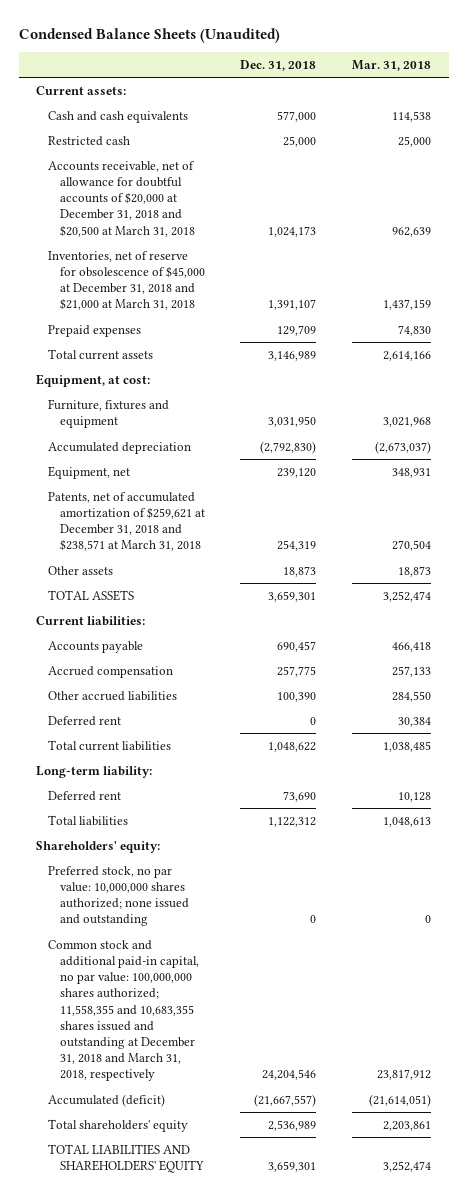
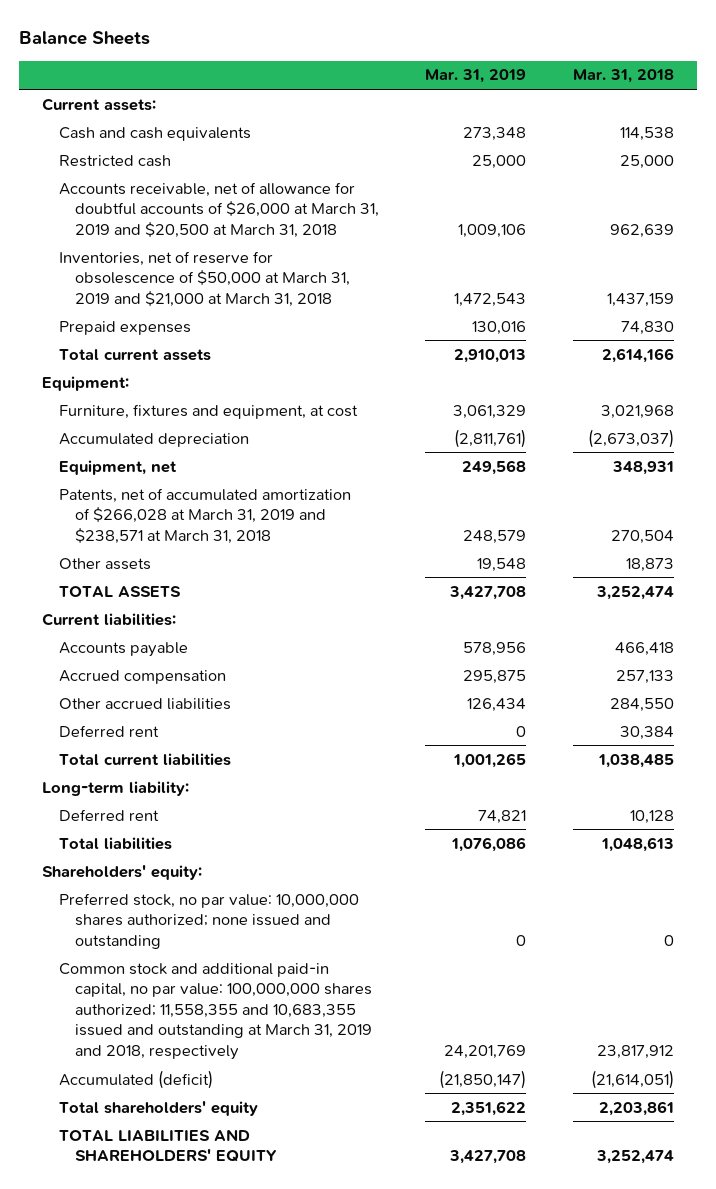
[18,27,280,43] Condensed Balance Sheets (Unaudited) -> [19,31,151,46] Balance Sheets
[240,59,317,71] Dec. 31, 2018 -> none
none -> [425,69,527,84] Mar. 31, 2019
[48,160,196,237] Accounts receivable, net of allowance for doubtful accounts of $20,000 at December 31, 2018 and $20,500 at March 31, 2018 -> [58,181,380,238] Accounts receivable, net of allowance for doubtful accounts of $26,000 at March 31, 2019 and $20,500 at March 31, 2018
[48,250,205,311] Inventories, net of reserve for obsolescence of $45,000 at December 31, 2018 and $21,000 at March 31, 2018 -> [58,250,351,307] Inventories, net of reserve for obsolescence of $50,000 at March 31, 2019 and $21,000 at March 31, 2018
[36,373,151,387] Equipment, at cost: -> [42,375,130,391] Equipment:
[48,398,170,429] Furniture, fixtures and equipment -> [58,403,358,419] Furniture, fixtures and equipment, at cost
[48,491,205,552] Patents, net of accumulated amortization of $259,621 at December 31, 2018 and $238,571 at March 31, 2018 -> [58,487,351,544] Patents, net of accumulated amortization of $266,028 at March 31, 2019 and $238,571 at March 31, 2018
[48,939,199,1082] Common stock and additional paid-in capital, no par value: 100,000,000 shares authorized; 11,558,355 and 10,683,355 shares issued and outstanding at December 31, 2018 and March 31, 2018, respectively -> [58,962,373,1060] Common stock and additional paid-in capital, no par value: 100,000,000 shares authorized; 11,558,355 and 10,683,355 issued and outstanding at March 31, 2019 and 2018, respectively

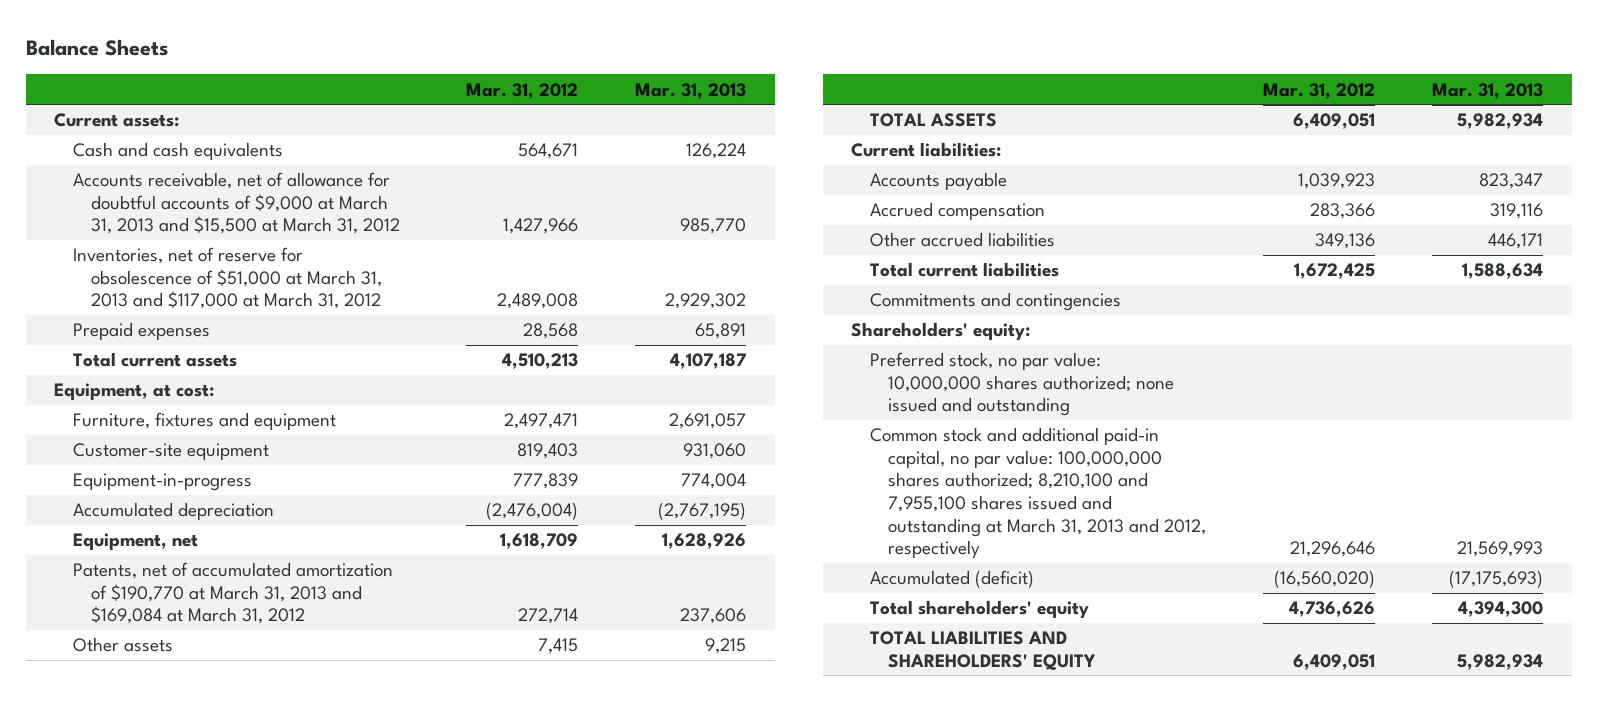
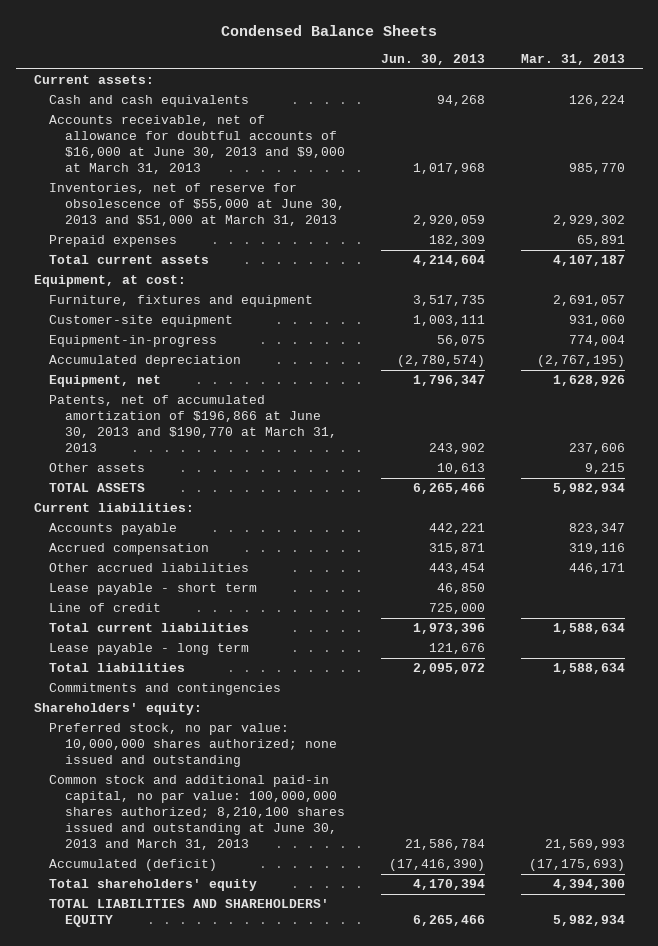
[25,39,168,57] Balance Sheets -> [221,24,438,36] Condensed Balance Sheets
[466,82,579,99] Mar. 31, 2012 -> none
none -> [380,53,485,65] Jun. 30, 2013
[72,172,401,235] Accounts receivable, net of allowance for doubtful accounts of $9,000 at March 31, 2013 and $15,500 at March 31, 2012 -> [49,115,345,175] Accounts receivable, net of allowance for doubtful accounts of $16,000 at June 30, 2013 and $9,000 at March 31, 2013
[72,247,383,310] Inventories, net of reserve for obsolescence of $51,000 at March 31, 2013 and $117,000 at March 31, 2012 -> [49,183,345,227] Inventories, net of reserve for obsolescence of $55,000 at June 30, 2013 and $51,000 at March 31, 2013
[72,562,393,625] Patents, net of accumulated amortization of $190,770 at March 31, 2013 and $169,084 at March 31, 2012 -> [49,395,337,453] Patents, net of accumulated amortization of $196,866 at June 30, 2013 and $190,770 at March 31, 2013
none -> [49,583,258,596] Lease payable - short term
none -> [49,603,162,613] Line of credit
none -> [49,643,250,656] Lease payable - long term
none -> [49,663,186,673] Total liabilities
[869,427,1207,559] Common stock and additional paid-in capital, no par value: 100,000,000 shares authorized; 8,210,100 and 7,955,100 shares issued and outstanding at March 31, 2013 and 2012, respectively -> [49,775,345,851] Common stock and additional paid-in capital, no par value: 100,000,000 shares authorized; 8,210,100 shares issued and outstanding at June 30, 2013 and March 31, 2013

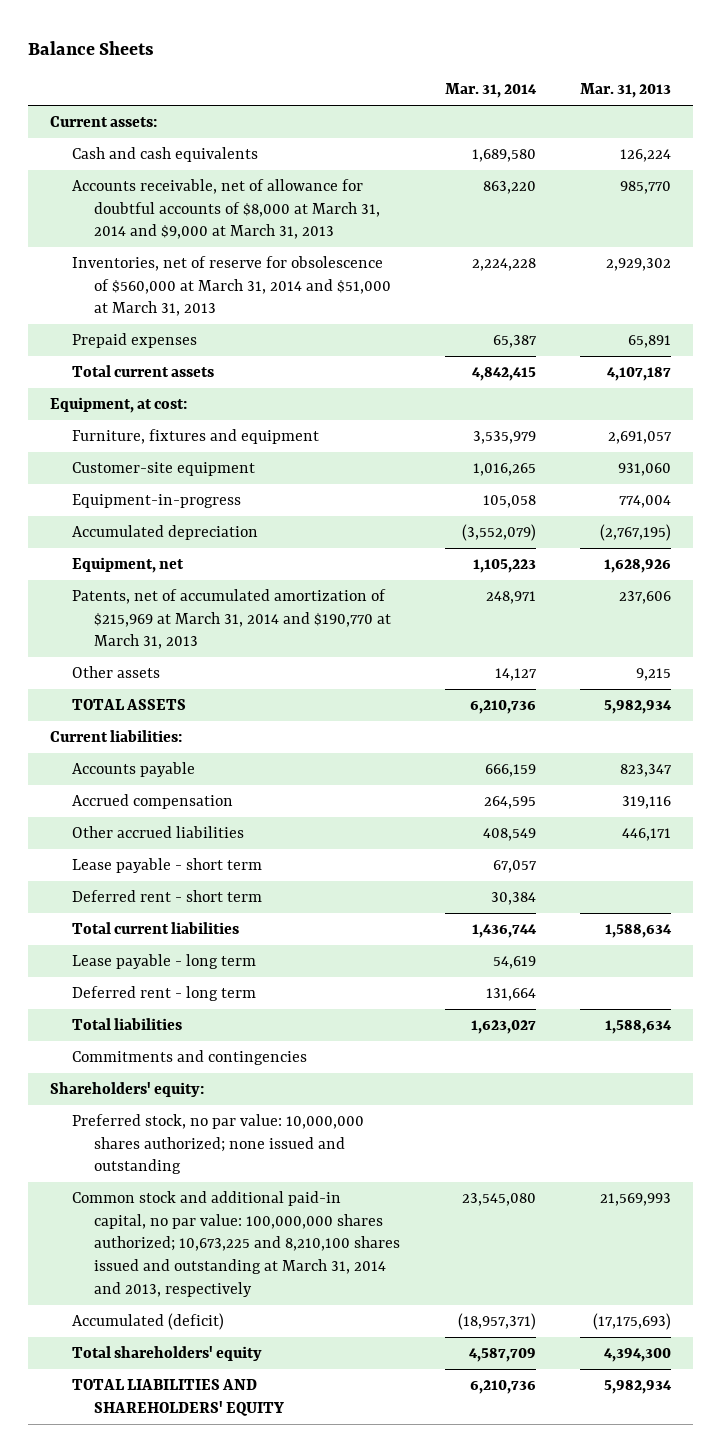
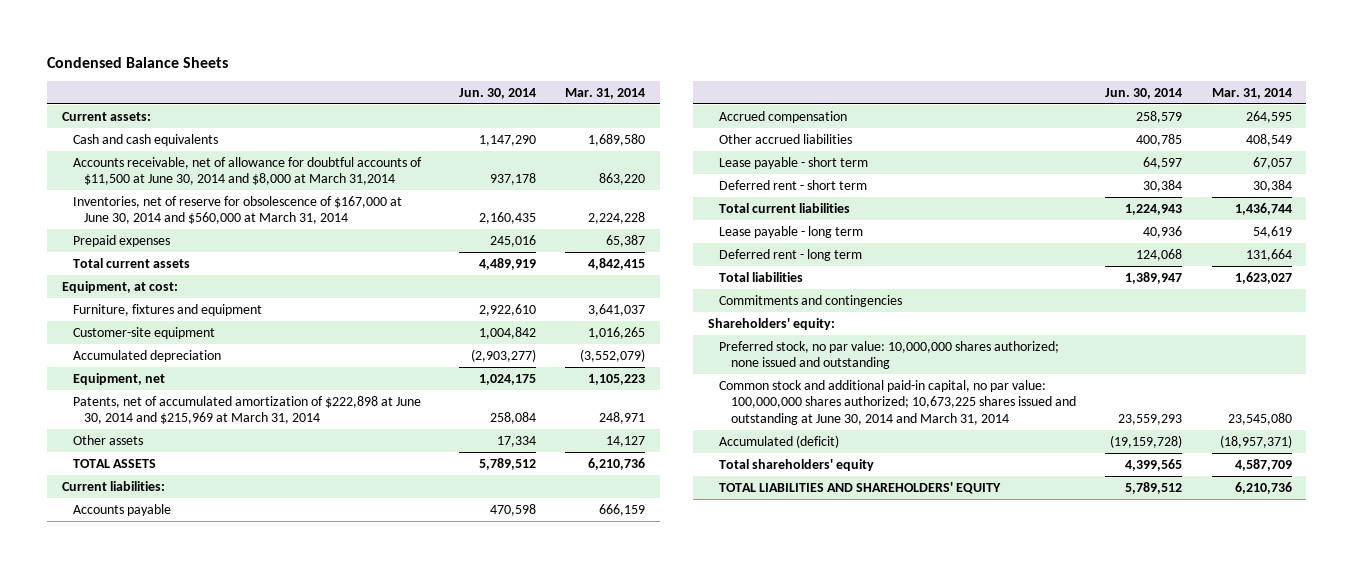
[27,41,154,56] Balance Sheets -> [46,56,228,68] Condensed Balance Sheets
[579,83,671,99] Mar. 31, 2013 -> none
none -> [458,87,536,99] Jun. 30, 2014
[72,179,381,240] Accounts receivable, net of allowance for doubtful accounts of $8,000 at March 31, 2014 and $9,000 at March 31, 2013 -> [72,156,422,186] Accounts receivable, net of allowance for doubtful accounts of $11,500 at June 30, 2014 and $8,000 at March 31,2014
[72,256,392,317] Inventories, net of reserve for obsolescence of $560,000 at March 31, 2014 and $51,000 at March 31, 2013 -> [72,195,402,225] Inventories, net of reserve for obsolescence of $167,000 at June 30, 2014 and $560,000 at March 31, 2014
[472,431,536,445] 3,535,979 -> [588,303,646,316] 3,641,037
[72,494,242,509] Equipment-in-progress -> none
[72,589,392,650] Patents, net of accumulated amortization of $215,969 at March 31, 2014 and $190,770 at March 31, 2013 -> [72,395,421,425] Patents, net of accumulated amortization of $222,898 at June 30, 2014 and $215,969 at March 31, 2014
[72,1191,401,1297] Common stock and additional paid-in capital, no par value: 100,000,000 shares authorized; 10,673,225 and 8,210,100 shares issued and outstanding at March 31, 2014 and 2013, respectively -> [719,379,1076,425] Common stock and additional paid-in capital, no par value: 100,000,000 shares authorized; 10,673,225 shares issued and outstanding at June 30, 2014 and March 31, 2014

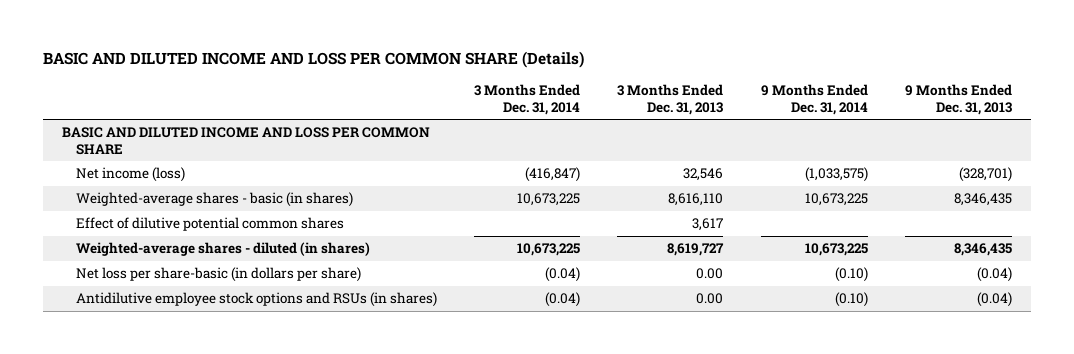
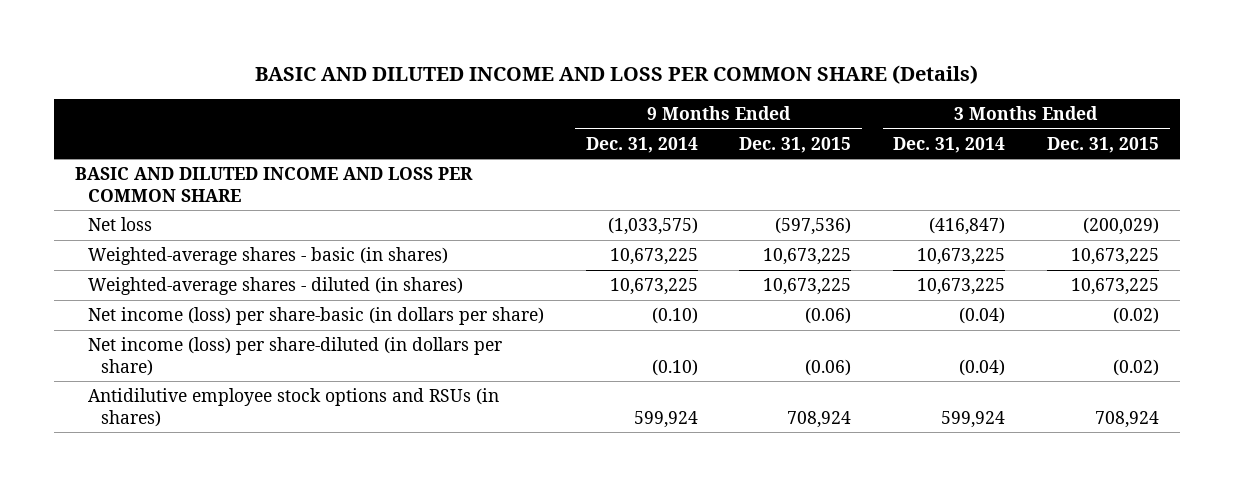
[617,84,724,115] 3 Months Ended Dec. 31, 2013 -> none
[904,84,1012,115] 9 Months Ended Dec. 31, 2013 -> none
none -> [739,136,852,153] Dec. 31, 2015
none -> [1047,136,1160,153] Dec. 31, 2015
[76,167,186,183] Net income (loss) -> [87,217,152,232] Net loss
[76,217,345,232] Effect of dilutive potential common shares -> none
[76,267,362,283] Net loss per share-basic (in dollars per share) -> [87,307,544,326] Net income (loss) per share-basic (in dollars per share)
none -> [87,337,502,376] Net income (loss) per share-diluted (in dollars per share)
[545,292,581,308] (0.04) -> [941,410,1006,428] 599,924
[834,292,868,308] (0.10) -> [633,410,698,428] 599,924

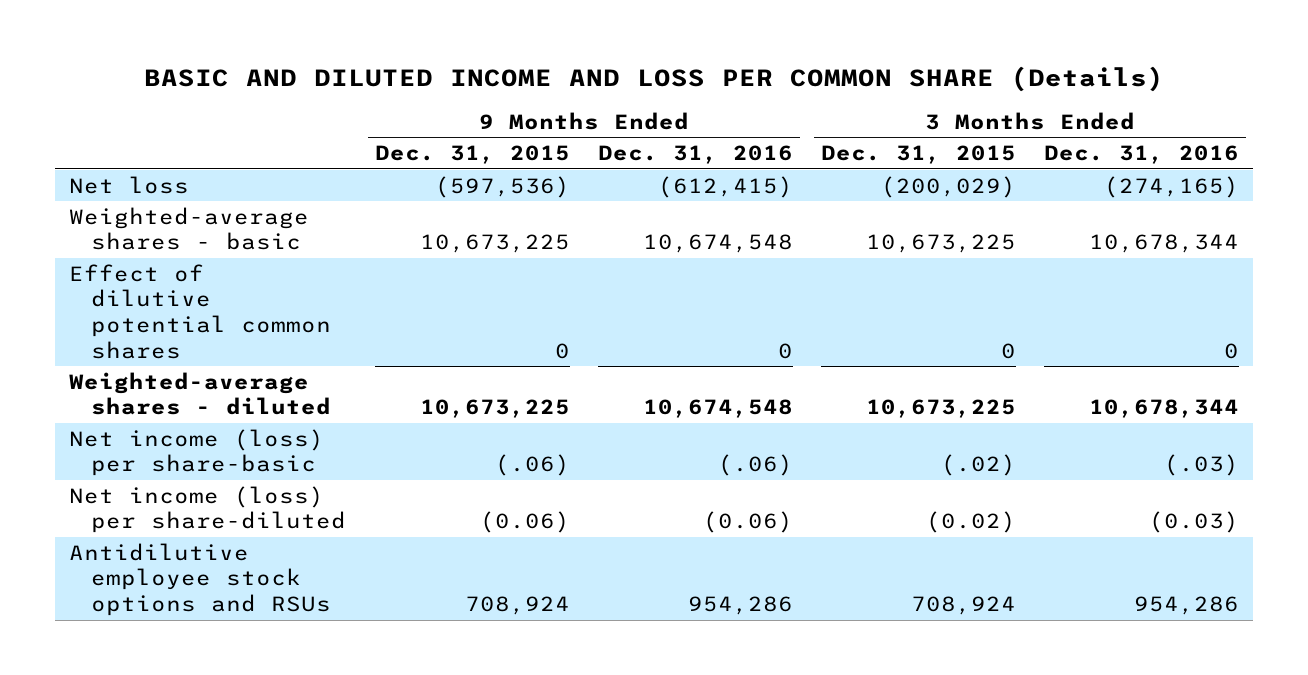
[585,136,698,153] Dec. 31, 2014 -> none
[893,136,1006,153] Dec. 31, 2014 -> none
none -> [597,145,793,165] Dec. 31, 2016
none -> [1044,145,1240,165] Dec. 31, 2016
[75,167,474,202] BASIC AND DILUTED INCOME AND LOSS PER COMMON SHARE -> none
[87,247,448,266] Weighted-average shares - basic (in shares) -> [68,206,309,251] Weighted-average shares - basic
none -> [68,263,332,360] Effect of dilutive potential common shares
[87,277,463,296] Weighted-average shares - diluted (in shares) -> [68,371,332,416] Weighted-average shares - diluted
[87,307,544,326] Net income (loss) per share-basic (in dollars per share) -> [68,428,324,477] Net income (loss) per share-basic
[805,307,852,325] (0.06) -> [494,454,570,477] (.06)
[1113,307,1160,325] (0.02) -> [941,454,1017,477] (.02)
[87,337,502,376] Net income (loss) per share-diluted (in dollars per share) -> [68,485,347,534] Net income (loss) per share-diluted
[87,388,499,427] Antidilutive employee stock options and RSUs (in shares) -> [68,542,332,617] Antidilutive employee stock options and RSUs

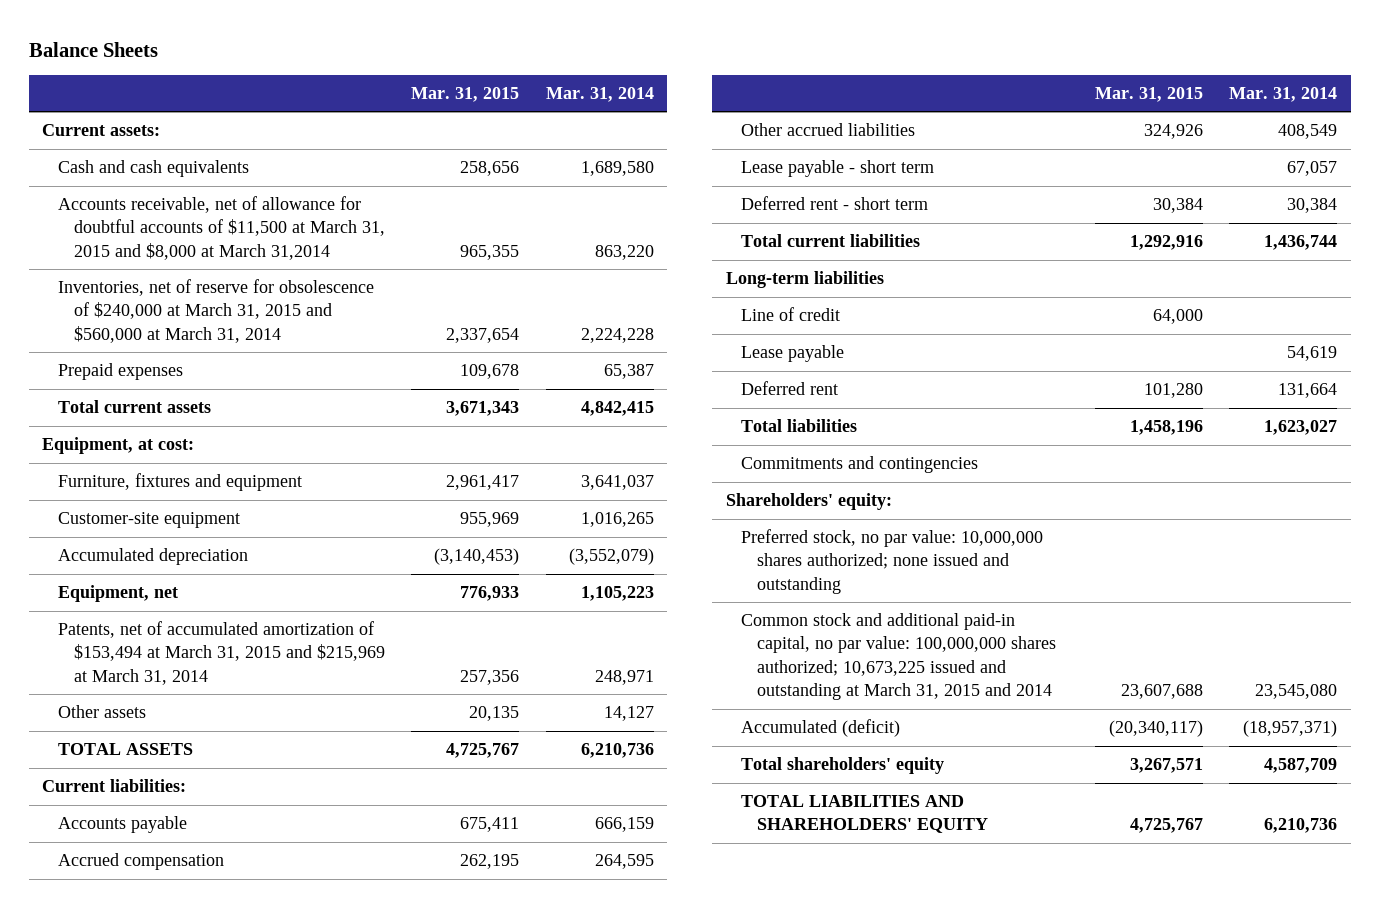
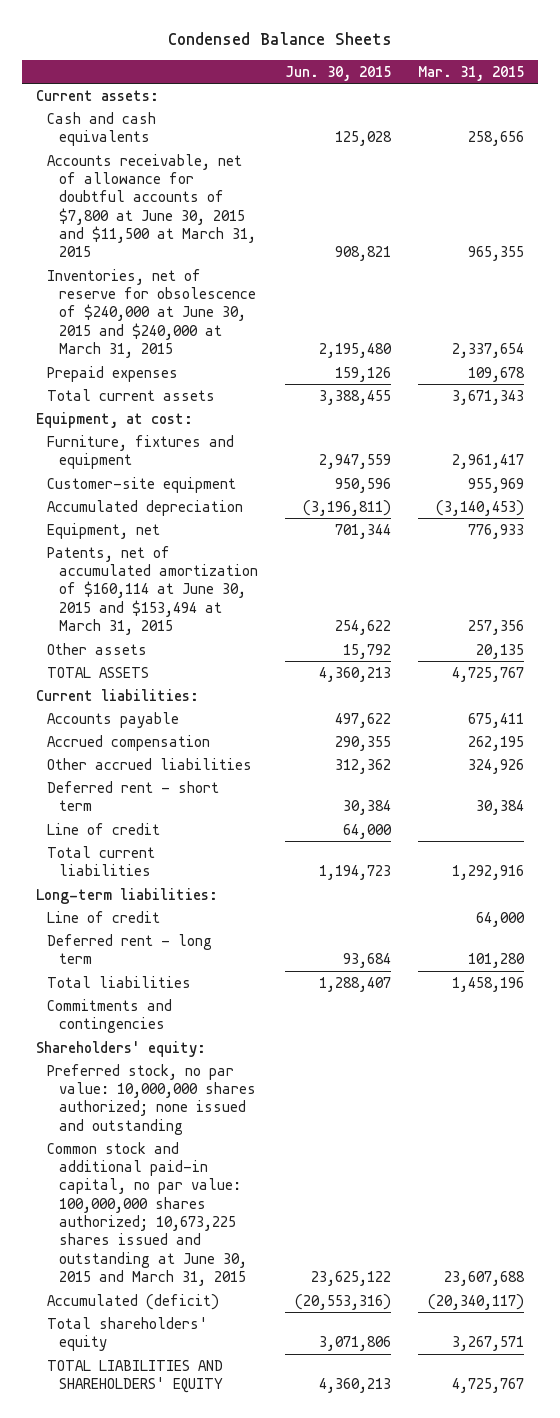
[28,41,158,57] Balance Sheets -> [168,32,393,46] Condensed Balance Sheets
[545,86,654,102] Mar. 31, 2014 -> none
none -> [284,65,391,81] Jun. 30, 2015
[57,196,385,260] Accounts receivable, net of allowance for doubtful accounts of $11,500 at March 31, 2015 and $8,000 at March 31,2014 -> [47,153,256,258] Accounts receivable, net of allowance for doubtful accounts of $7,800 at June 30, 2015 and $11,500 at March 31, 2015
[57,279,374,343] Inventories, net of reserve for obsolescence of $240,000 at March 31, 2015 and $560,000 at March 31, 2014 -> [47,268,256,359] Inventories, net of reserve for obsolescence of $240,000 at June 30, 2015 and $240,000 at March 31, 2015
[57,621,385,685] Patents, net of accumulated amortization of $153,494 at March 31, 2015 and $215,969 at March 31, 2014 -> [47,545,258,636] Patents, net of accumulated amortization of $160,114 at June 30, 2015 and $153,494 at March 31, 2015
[741,160,935,178] Lease payable - short term -> none
none -> [47,822,161,835] Line of credit
[725,271,884,289] Long-term liabilities -> [35,887,218,904] Long-term liabilities:
[741,345,845,363] Lease payable -> none
[741,381,839,396] Deferred rent -> [47,933,213,965] Deferred rent - long term
[741,613,1056,701] Common stock and additional paid-in capital, no par value: 100,000,000 shares authorized; 10,673,225 issued and outstanding at March 31, 2015 and 2014 -> [47,1141,247,1287] Common stock and additional paid-in capital, no par value: 100,000,000 shares authorized; 10,673,225 shares issued and outstanding at June 30, 2015 and March 31, 2015

